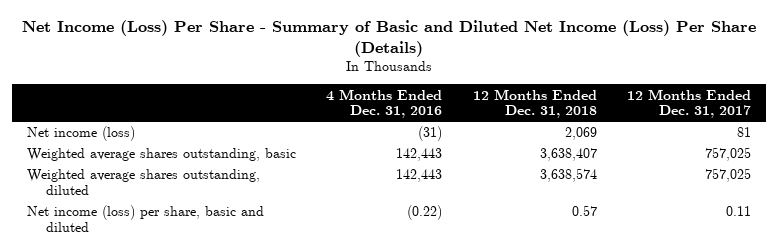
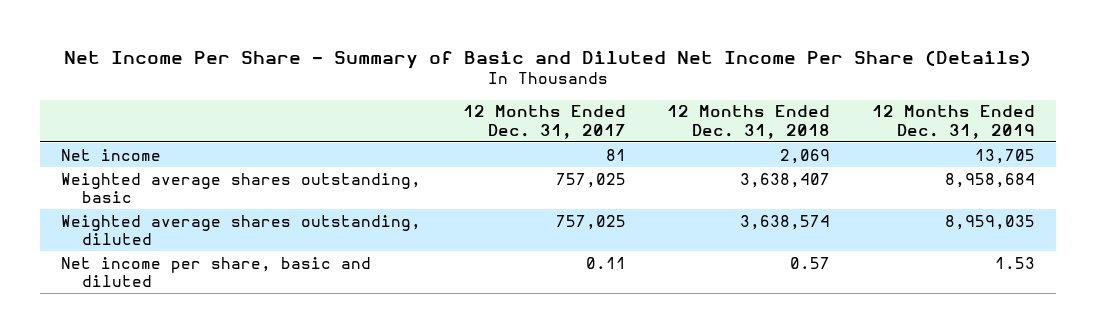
[21,20,756,58] Net Income (Loss) Per Share - Summary of Basic and Diluted Net Income (Loss) Per Share (Details) -> [63,49,1031,69] Net Income Per Share - Summary of Basic and Diluted Net Income Per Share (Details)
[326,88,443,119] 4 Months Ended Dec. 31, 2016 -> none
none -> [872,105,1036,139] 12 Months Ended Dec. 31, 2019
[26,126,135,142] Net income (loss) -> [60,148,161,161] Net income
[26,205,264,232] Net income (loss) per share, basic and diluted -> [60,256,371,288] Net income per share, basic and diluted

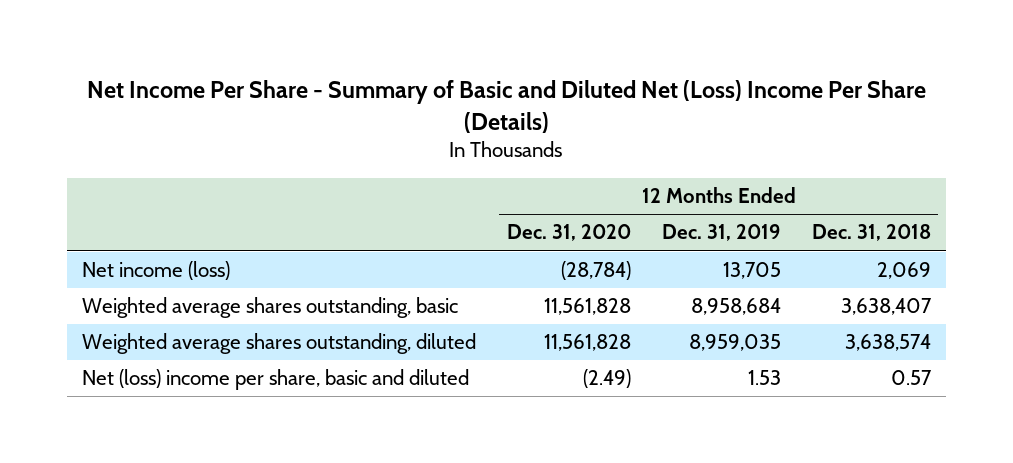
[63,49,1031,69] Net Income Per Share - Summary of Basic and Diluted Net Income Per Share (Details) -> [87,80,927,133] Net Income Per Share - Summary of Basic and Diluted Net (Loss) Income Per Share (Details)
[462,105,626,139] 12 Months Ended Dec. 31, 2017 -> none
none -> [507,224,632,242] Dec. 31, 2020
[60,148,161,161] Net income -> [82,261,231,281] Net income (loss)
[60,256,371,288] Net income per share, basic and diluted -> [82,369,470,391] Net (loss) income per share, basic and diluted

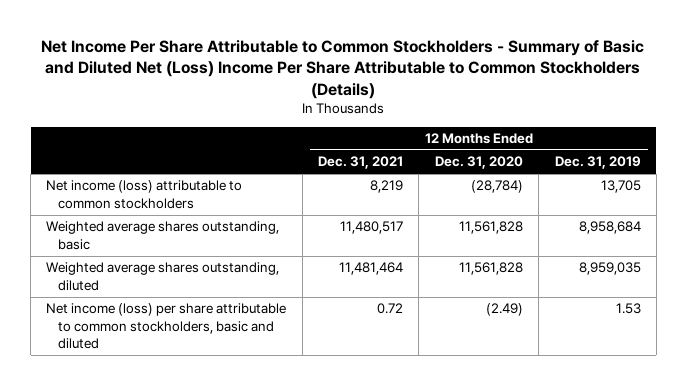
[87,80,927,133] Net Income Per Share - Summary of Basic and Diluted Net (Loss) Income Per Share (Details) -> [41,39,645,99] Net Income Per Share Attributable to Common Stockholders - Summary of Basic and Diluted Net (Loss) Income Per Share Attributable to Common Stockholders (Details)
[811,224,931,242] Dec. 31, 2018 -> none
none -> [318,156,404,170] Dec. 31, 2021
[82,261,231,281] Net income (loss) -> [46,180,243,209] Net income (loss) attributable to common stockholders
[82,369,470,391] Net (loss) income per share, basic and diluted -> [46,303,287,350] Net income (loss) per share attributable to common stockholders, basic and diluted

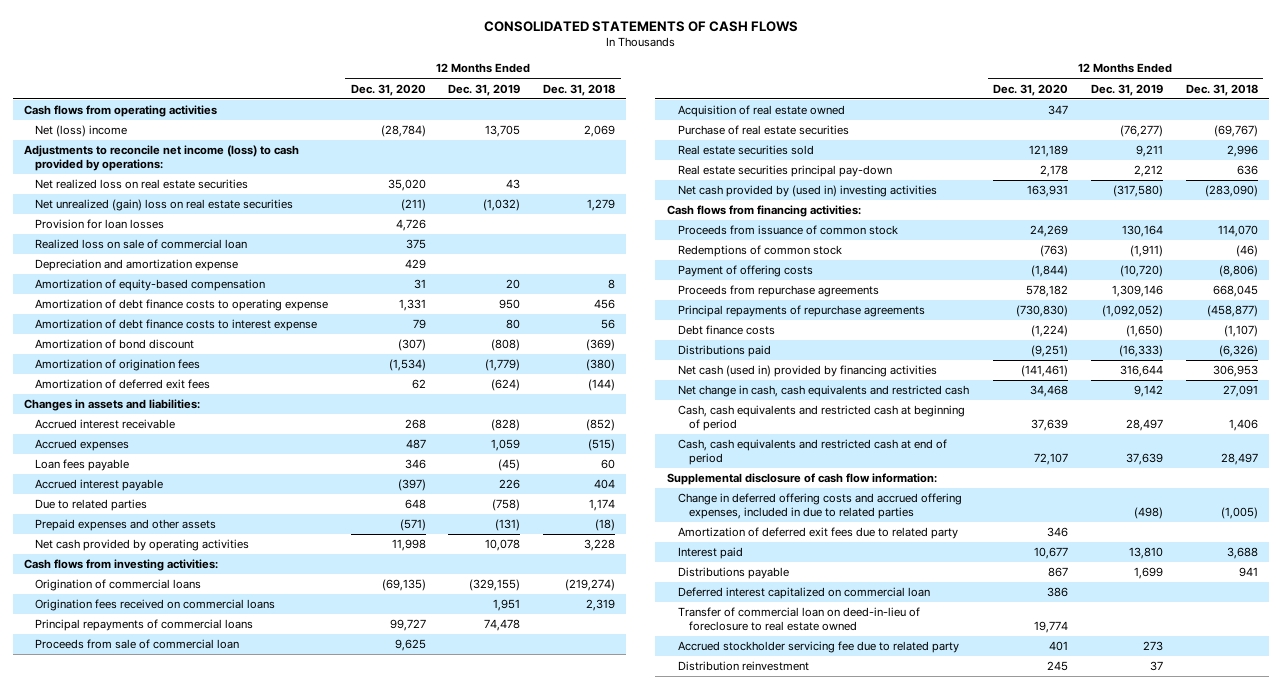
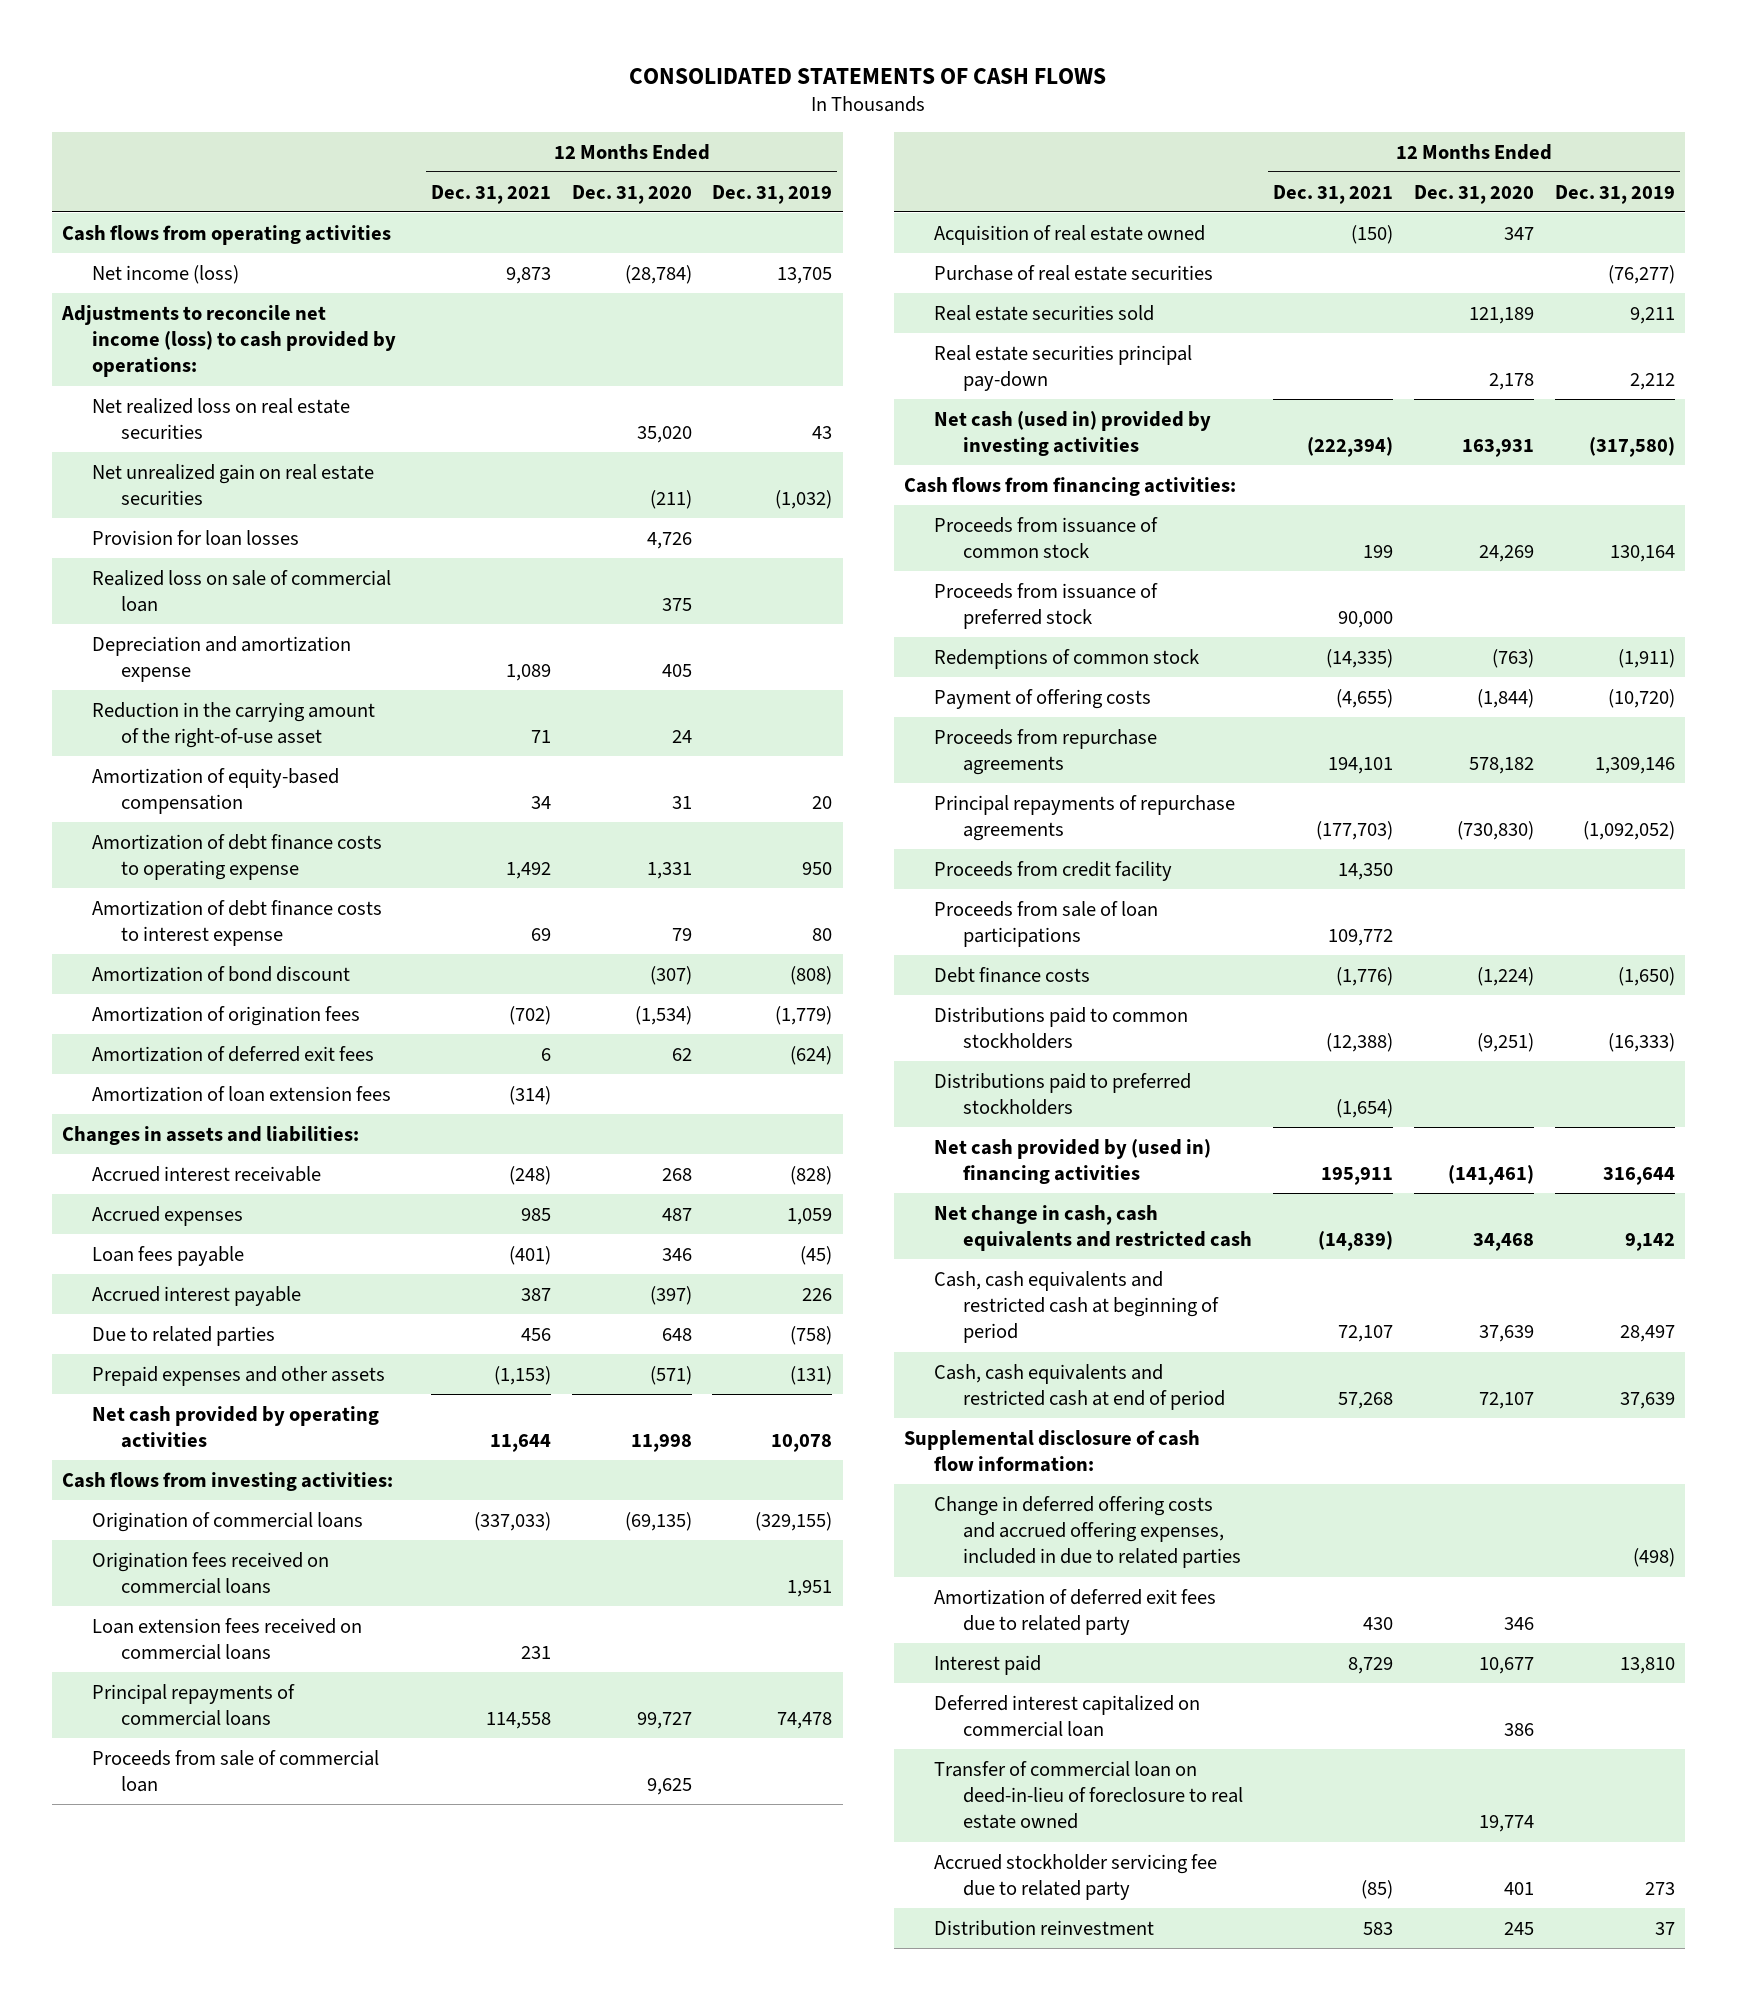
[543,83,616,96] Dec. 31, 2018 -> none
none -> [430,184,551,204] Dec. 31, 2021
[35,125,128,138] Net (loss) income -> [91,264,239,284] Net income (loss)
[35,199,294,212] Net unrealized (gain) loss on real estate securities -> [91,463,374,506] Net unrealized gain on real estate securities
[404,259,426,270] 429 -> [661,664,692,678] 405
none -> [91,701,375,749] Reduction in the carrying amount of the right-of-use asset
none -> [91,1085,391,1102] Amortization of loan extension fees
none -> [91,1617,362,1661] Loan extension fees received on commercial loans
[677,185,937,198] Net cash provided by (used in) investing activities -> [933,410,1211,457] Net cash (used in) provided by investing activities
none -> [933,582,1158,630] Proceeds from issuance of preferred stock
none -> [933,860,1172,881] Proceeds from credit facility
none -> [933,900,1158,948] Proceeds from sale of loan participations
[677,345,771,358] Distributions paid -> [933,1006,1188,1050] Distributions paid to common stockholders
none -> [933,1072,1191,1116] Distributions paid to preferred stockholders
[677,365,937,378] Net cash (used in) provided by financing activities -> [933,1138,1211,1185] Net cash provided by (used in) financing activities
[677,567,789,580] Distributions payable -> none

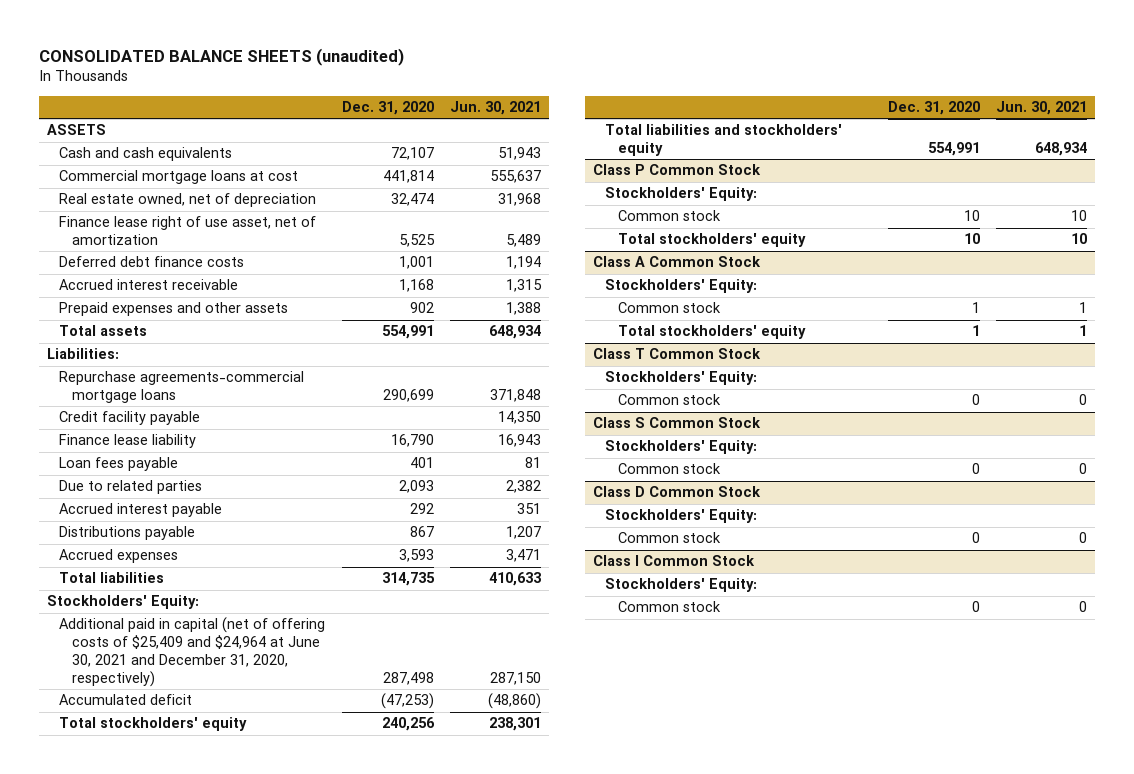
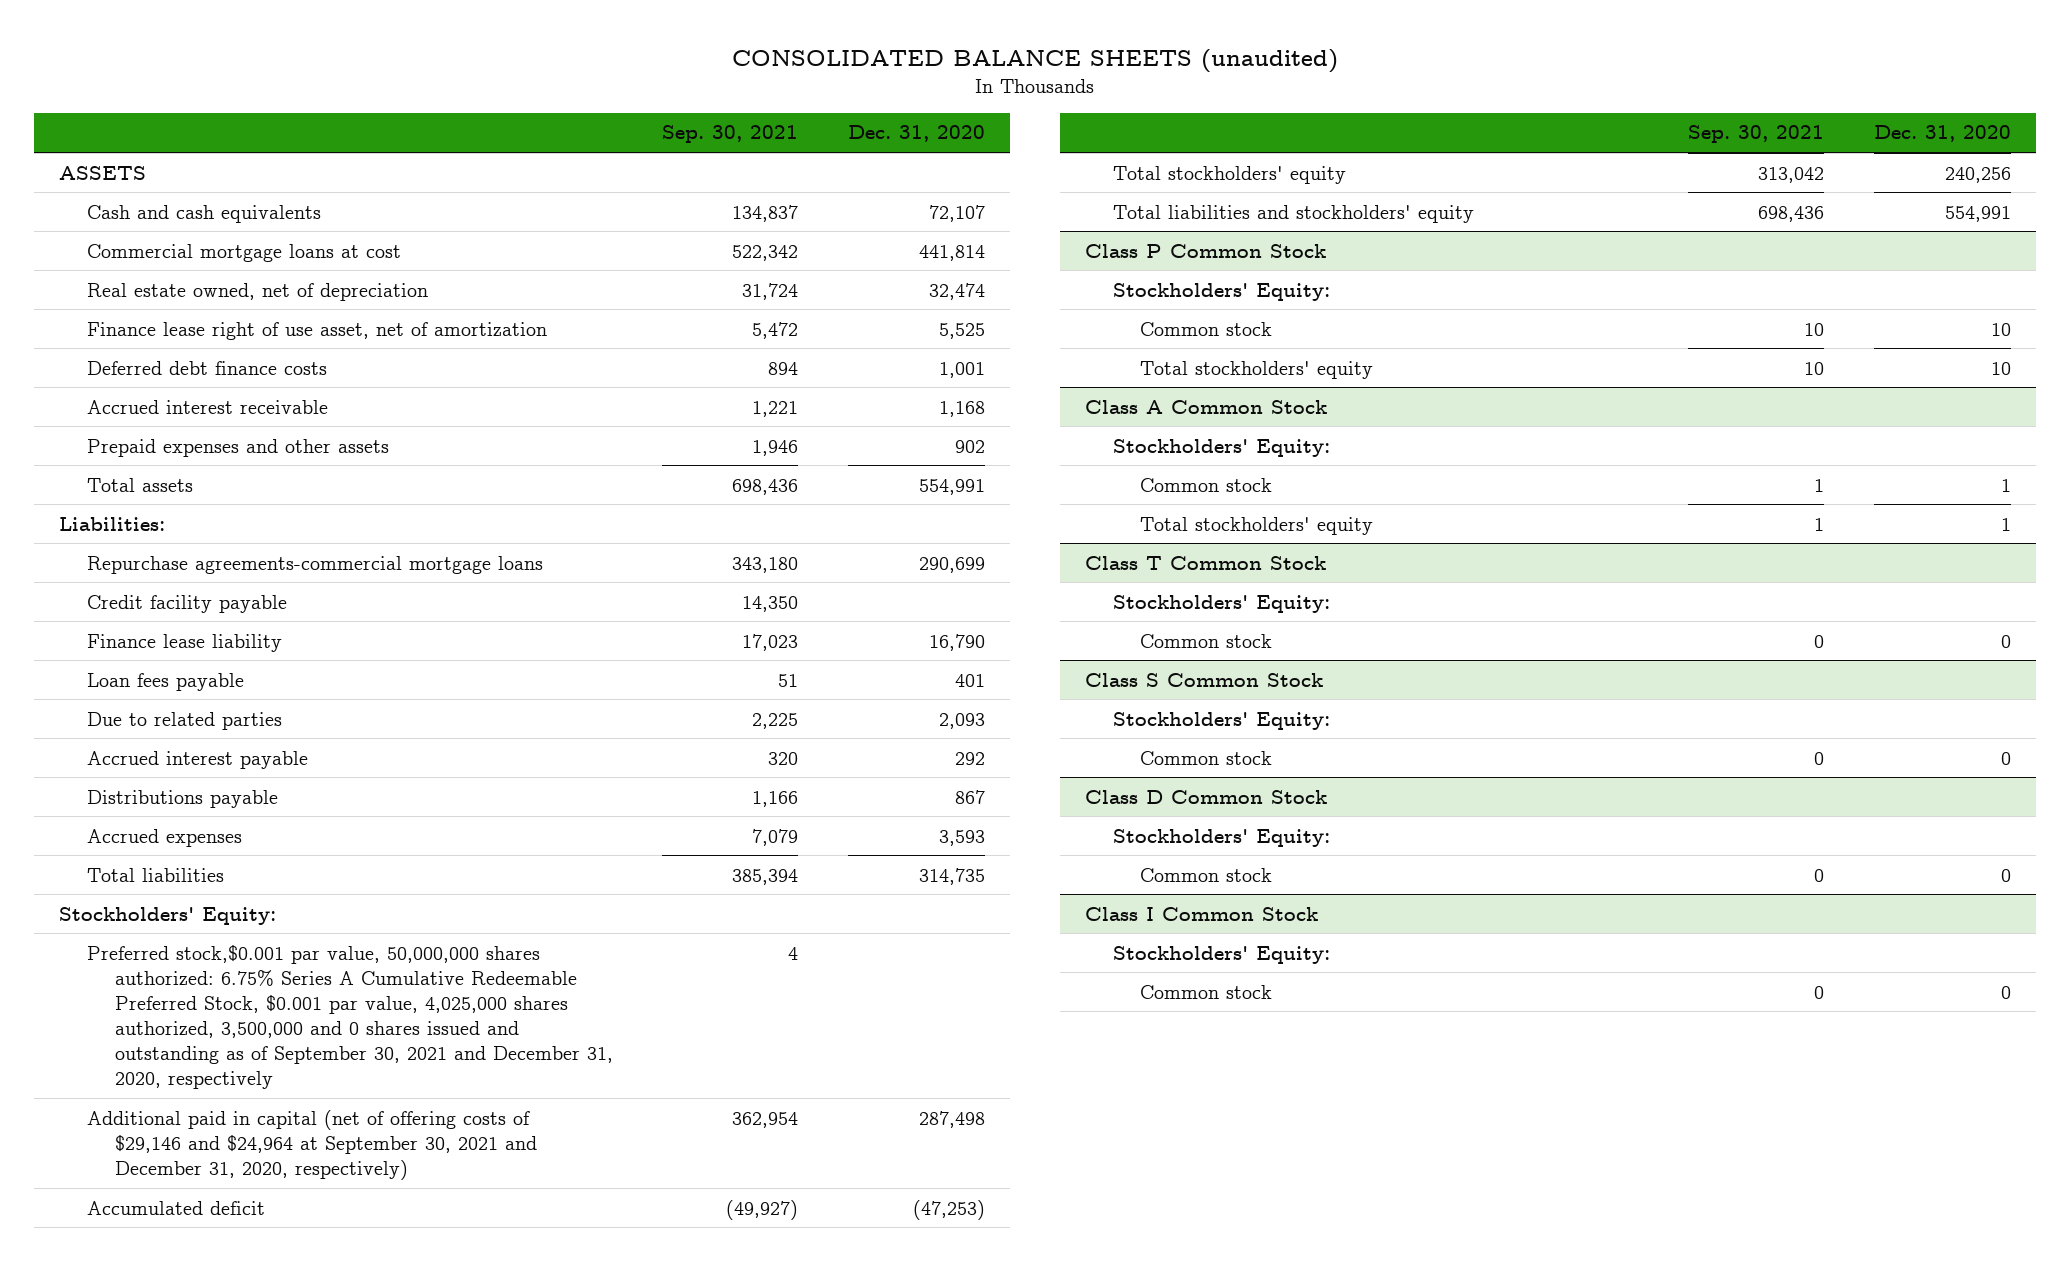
[449,101,541,116] Jun. 30, 2021 -> none
none -> [662,125,799,144] Sep. 30, 2021
none -> [86,944,613,1089] Preferred stock,$0.001 par value, 50,000,000 shares authorized: 6.75% Series A Cumulative Redeemable Preferred Stock, $0.001 par value, 4,025,000 shares authorized, 3,500,000 and 0 shares issued and outstanding as of September 30, 2021 and December 31, 2020, respectively
[59,617,326,687] Additional paid in capital (net of offering costs of $25,409 and $24,964 at June 30, 2021 and December 31, 2020, respectively) -> [86,1109,537,1180] Additional paid in capital (net of offering costs of $29,146 and $24,964 at September 30, 2021 and December 31, 2020, respectively)

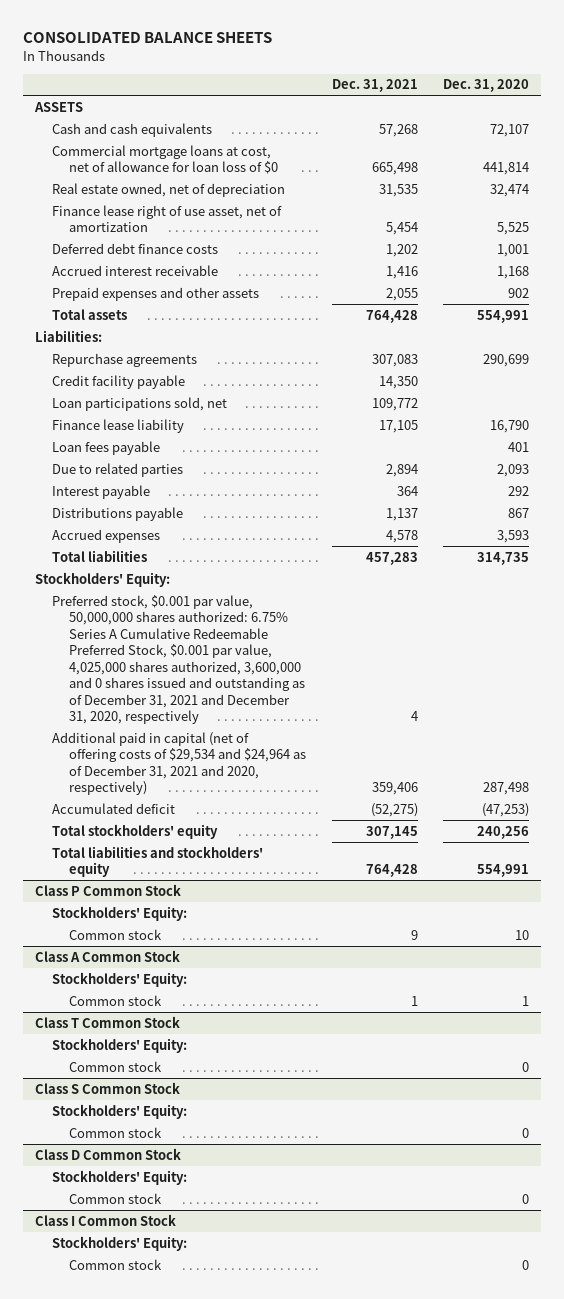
[732,48,1339,73] CONSOLIDATED BALANCE SHEETS (unaudited) -> [22,32,272,44] CONSOLIDATED BALANCE SHEETS
[662,125,799,144] Sep. 30, 2021 -> none
none -> [331,79,418,93] Dec. 31, 2021
[86,243,401,262] Commercial mortgage loans at cost -> [52,144,279,175] Commercial mortgage loans at cost, net of allowance for loan loss of $0
[86,555,543,574] Repurchase agreements-commercial mortgage loans -> [52,352,198,367] Repurchase agreements
none -> [52,396,228,411] Loan participations sold, net
[86,750,308,769] Accrued interest payable -> [52,484,151,499] Interest payable
[86,944,613,1089] Preferred stock,$0.001 par value, 50,000,000 shares authorized: 6.75% Series A Cumulative Redeemable Preferred Stock, $0.001 par value, 4,025,000 shares authorized, 3,500,000 and 0 shares issued and outstanding as of September 30, 2021 and December 31, 2020, respectively -> [52,594,306,725] Preferred stock, $0.001 par value, 50,000,000 shares authorized: 6.75% Series A Cumulative Redeemable Preferred Stock, $0.001 par value, 4,025,000 shares authorized, 3,600,000 and 0 shares issued and outstanding as of December 31, 2021 and December 31, 2020, respectively
[86,1109,537,1180] Additional paid in capital (net of offering costs of $29,146 and $24,964 at September 30, 2021 and December 31, 2020, respectively) -> [52,731,307,796] Additional paid in capital (net of offering costs of $29,534 and $24,964 as of December 31, 2021 and 2020, respectively)
[1140,360,1374,379] Total stockholders' equity -> none
[1140,516,1374,535] Total stockholders' equity -> none

